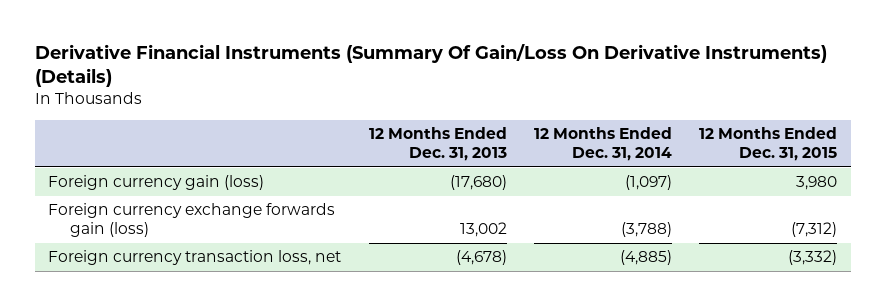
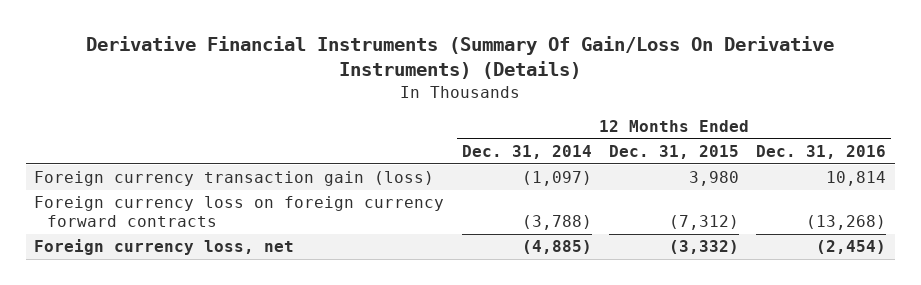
[368,127,507,162] 12 Months Ended Dec. 31, 2013 -> none
none -> [756,145,887,160] Dec. 31, 2016
[48,175,265,191] Foreign currency gain (loss) -> [34,171,435,187] Foreign currency transaction gain (loss)
[48,203,336,238] Foreign currency exchange forwards gain (loss) -> [34,196,445,228] Foreign currency loss on foreign currency forward contracts
[48,250,342,266] Foreign currency transaction loss, net -> [34,239,295,256] Foreign currency loss, net

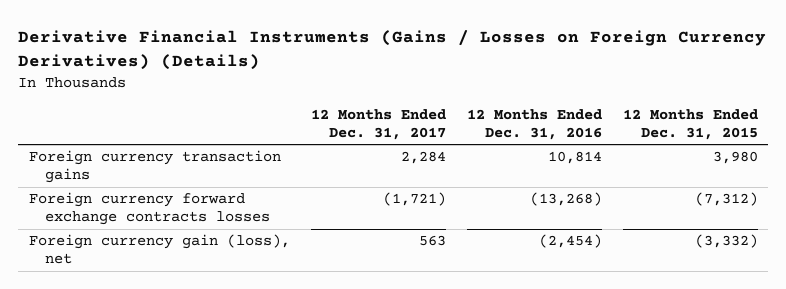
[86,35,835,79] Derivative Financial Instruments (Summary Of Gain/Loss On Derivative Instruments) (Details) -> [18,30,767,71] Derivative Financial Instruments (Gains / Losses on Foreign Currency Derivatives) (Details)
[461,145,592,160] Dec. 31, 2014 -> none
none -> [310,108,446,140] 12 Months Ended Dec. 31, 2017
[34,171,435,187] Foreign currency transaction gain (loss) -> [28,150,281,184] Foreign currency transaction gains
[34,196,445,228] Foreign currency loss on foreign currency forward contracts -> [28,192,271,226] Foreign currency forward exchange contracts losses
[34,239,295,256] Foreign currency loss, net -> [28,234,290,265] Foreign currency gain (loss), net

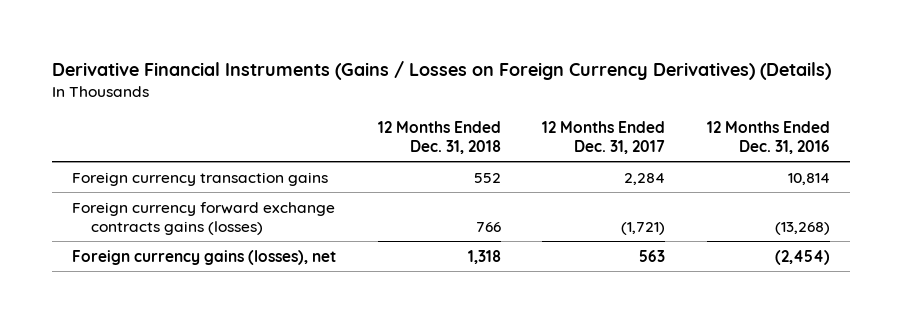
[622,108,758,140] 12 Months Ended Dec. 31, 2015 -> none
none -> [377,120,501,154] 12 Months Ended Dec. 31, 2018
[28,192,271,226] Foreign currency forward exchange contracts losses -> [72,201,336,235] Foreign currency forward exchange contracts gains (losses)
[28,234,290,265] Foreign currency gain (loss), net -> [72,249,337,265] Foreign currency gains (losses), net

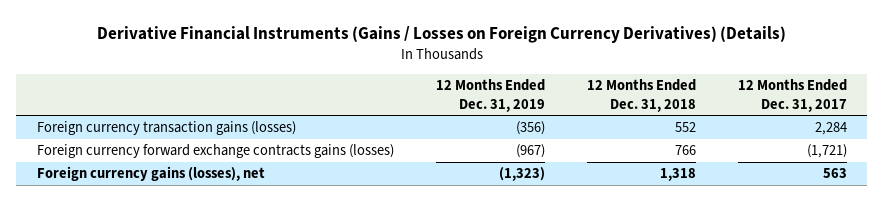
[706,120,830,154] 12 Months Ended Dec. 31, 2016 -> none
none -> [435,78,545,112] 12 Months Ended Dec. 31, 2019
[72,171,329,186] Foreign currency transaction gains -> [37,121,297,136] Foreign currency transaction gains (losses)

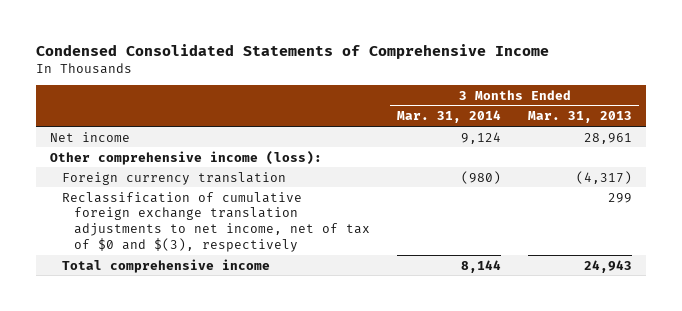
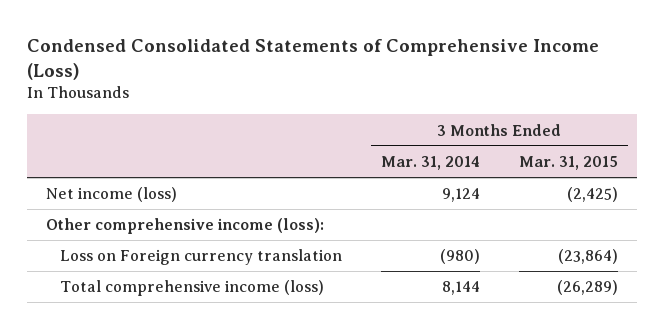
[35,43,549,59] Condensed Consolidated Statements of Comprehensive Income -> [26,38,599,80] Condensed Consolidated Statements of Comprehensive Income (Loss)
[528,111,633,124] Mar. 31, 2013 -> none
none -> [518,156,618,171] Mar. 31, 2015
[49,131,130,142] Net income -> [46,187,178,203] Net income (loss)
[61,191,370,252] Reclassification of cumulative foreign exchange translation adjustments to net income, net of tax of $0 and $(3), respectively -> none
[61,171,286,185] Foreign currency translation -> [60,249,343,266] Loss on Foreign currency translation
[61,258,270,273] Total comprehensive income -> [60,280,325,297] Total comprehensive income (loss)

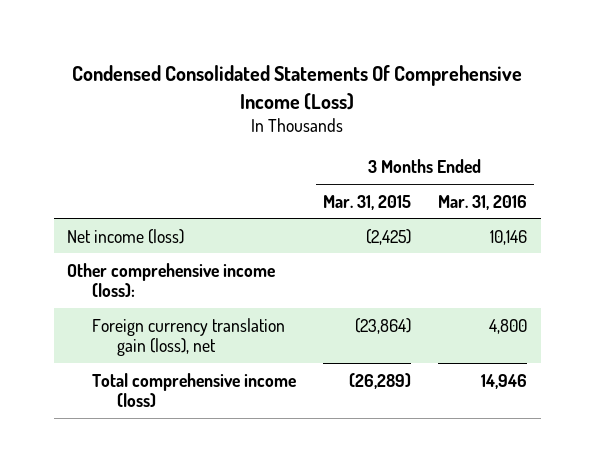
[26,38,599,80] Condensed Consolidated Statements of Comprehensive Income (Loss) -> [72,65,523,110] Condensed Consolidated Statements Of Comprehensive Income (Loss)
[380,156,480,171] Mar. 31, 2014 -> none
none -> [438,194,528,210] Mar. 31, 2016
[60,249,343,266] Loss on Foreign currency translation -> [92,317,286,357] Foreign currency translation gain (loss), net

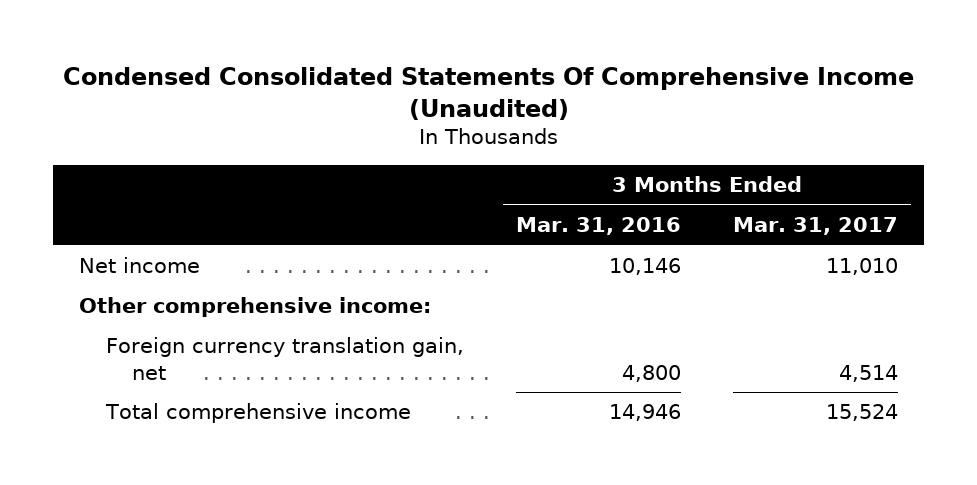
[72,65,523,110] Condensed Consolidated Statements Of Comprehensive Income (Loss) -> [62,67,914,120] Condensed Consolidated Statements Of Comprehensive Income (Unaudited)
[323,194,412,210] Mar. 31, 2015 -> none
none -> [732,217,898,236] Mar. 31, 2017
[67,228,185,244] Net income (loss) -> [79,257,201,274] Net income
[67,262,276,298] Other comprehensive income (loss): -> [79,297,432,318] Other comprehensive income:
[92,317,286,357] Foreign currency translation gain (loss), net -> [105,337,464,380] Foreign currency translation gain, net
[92,372,297,408] Total comprehensive income (loss) -> [104,403,411,424] Total comprehensive income

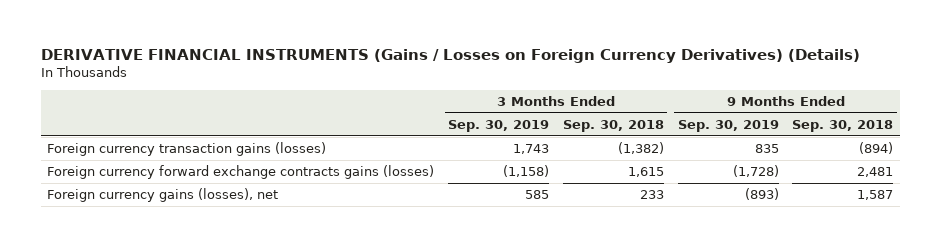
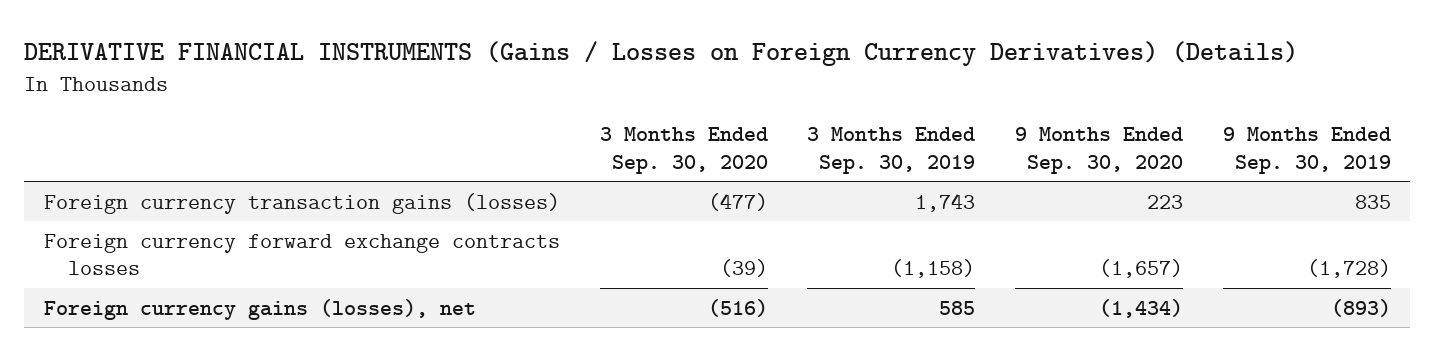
[562,120,664,133] Sep. 30, 2018 -> none
[792,120,894,133] Sep. 30, 2018 -> none
none -> [599,127,768,174] 3 Months Ended Sep. 30, 2020
none -> [1014,127,1183,174] 9 Months Ended Sep. 30, 2020
[47,165,435,180] Foreign currency forward exchange contracts gains (losses) -> [44,233,561,276] Foreign currency forward exchange contracts losses

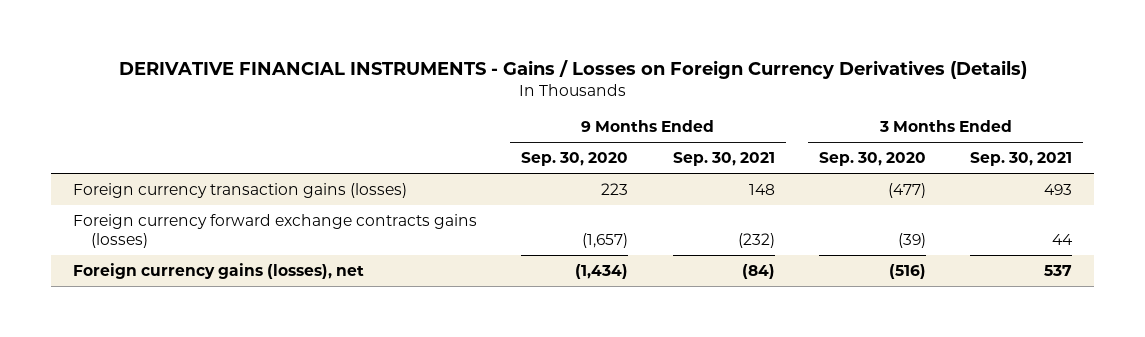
[24,41,1299,67] DERIVATIVE FINANCIAL INSTRUMENTS (Gains / Losses on Foreign Currency Derivatives) (Details) -> [118,59,1027,79] DERIVATIVE FINANCIAL INSTRUMENTS - Gains / Losses on Foreign Currency Derivatives (Details)
[807,127,976,174] 3 Months Ended Sep. 30, 2019 -> none
[1222,127,1391,174] 9 Months Ended Sep. 30, 2019 -> none
none -> [672,152,775,167] Sep. 30, 2021
none -> [970,152,1073,167] Sep. 30, 2021
[44,233,561,276] Foreign currency forward exchange contracts losses -> [72,213,477,249] Foreign currency forward exchange contracts gains (losses)

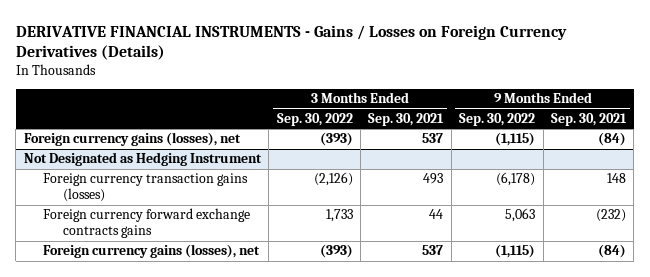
[521,152,629,167] Sep. 30, 2020 -> none
[818,152,926,167] Sep. 30, 2020 -> none
none -> [276,113,353,127] Sep. 30, 2022
none -> [459,113,536,127] Sep. 30, 2022
none -> [23,132,241,147] Foreign currency gains (losses), net
none -> [23,152,262,167] Not Designated as Hedging Instrument
[72,213,477,249] Foreign currency forward exchange contracts gains (losses) -> [43,208,251,239] Foreign currency forward exchange contracts gains

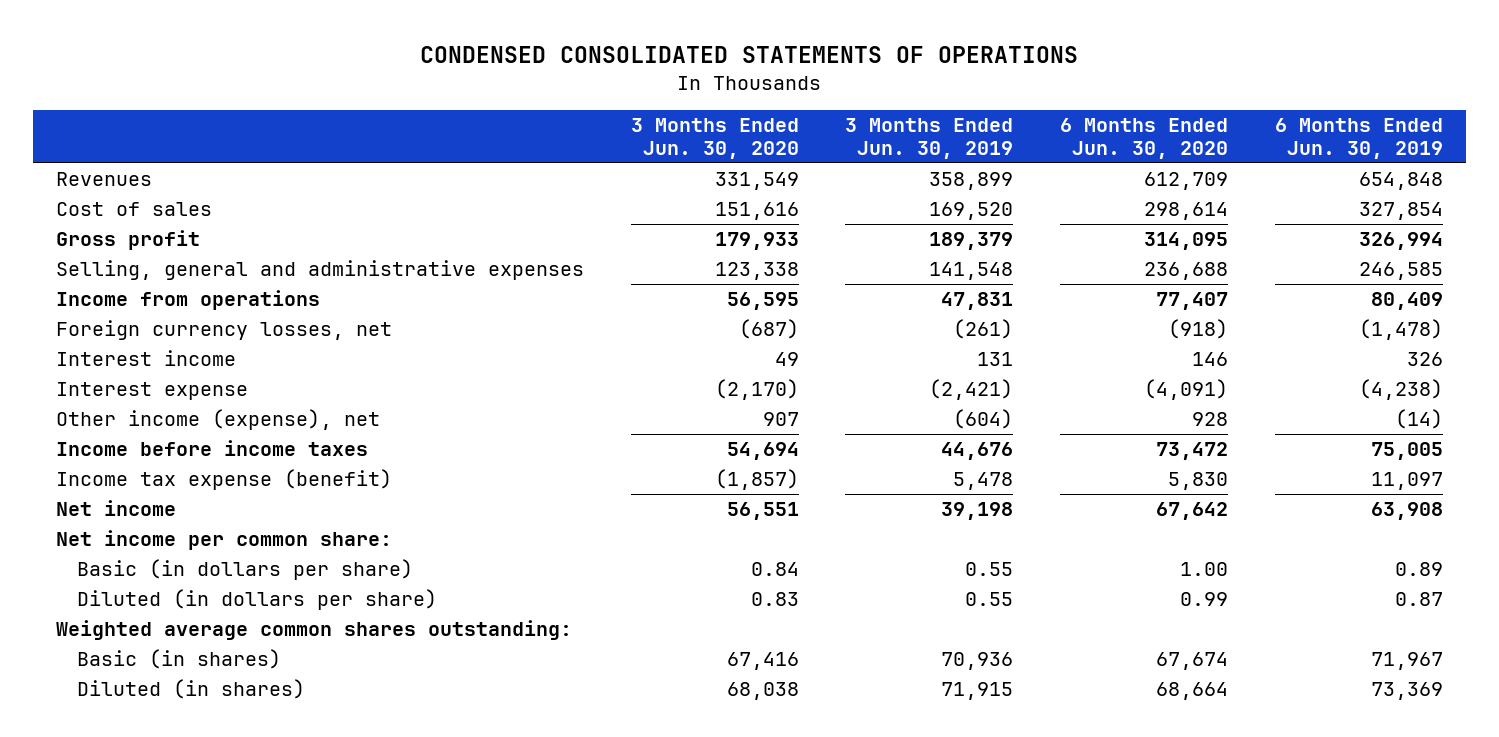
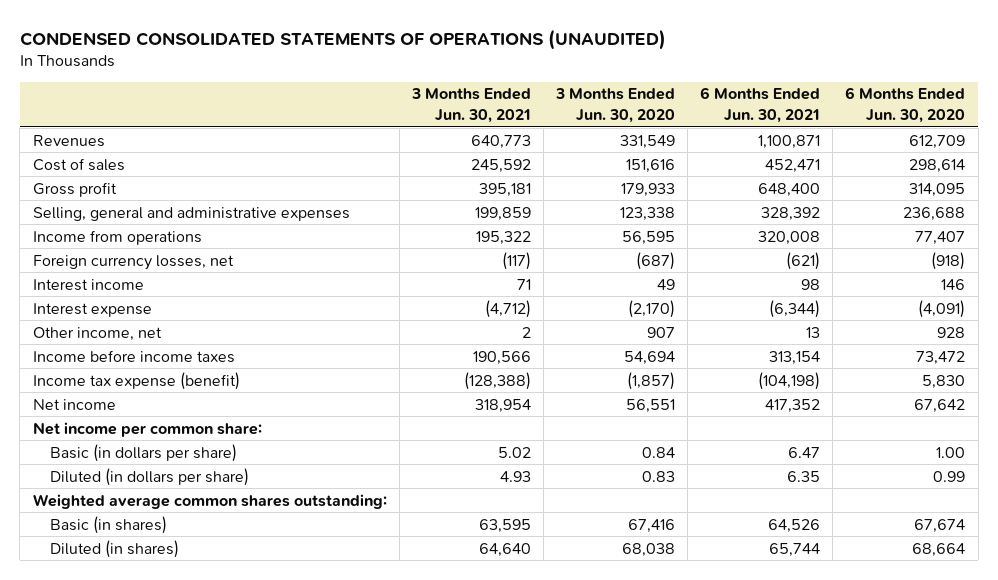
[420,46,1079,64] CONDENSED CONSOLIDATED STATEMENTS OF OPERATIONS -> [19,28,666,50] CONDENSED CONSOLIDATED STATEMENTS OF OPERATIONS (UNAUDITED)
[845,118,1014,160] 3 Months Ended Jun. 30, 2019 -> none
[1274,118,1443,160] 6 Months Ended Jun. 30, 2019 -> none
none -> [410,88,531,123] 3 Months Ended Jun. 30, 2021
none -> [700,87,821,123] 6 Months Ended Jun. 30, 2021
[56,409,381,431] Other income (expense), net -> [32,326,162,341] Other income, net

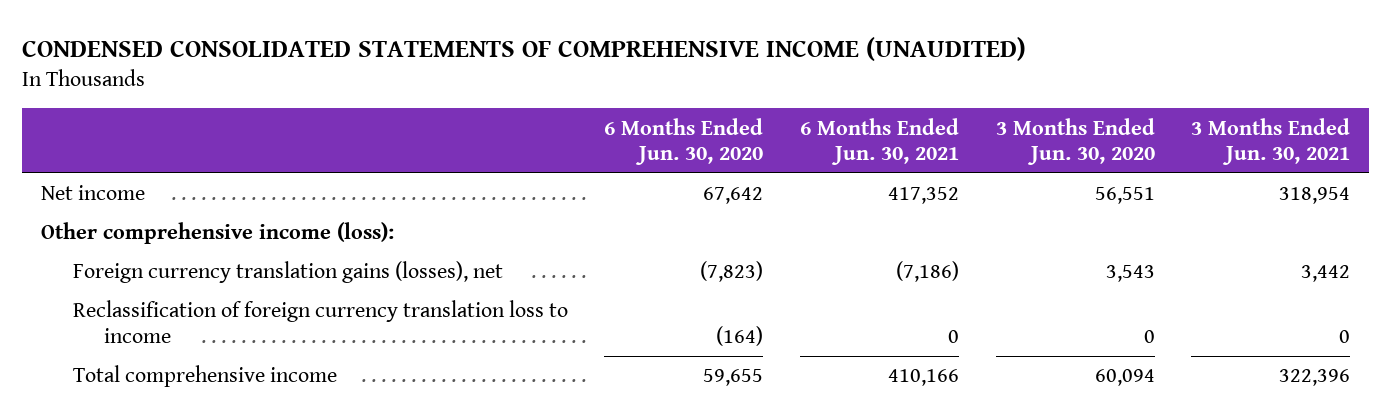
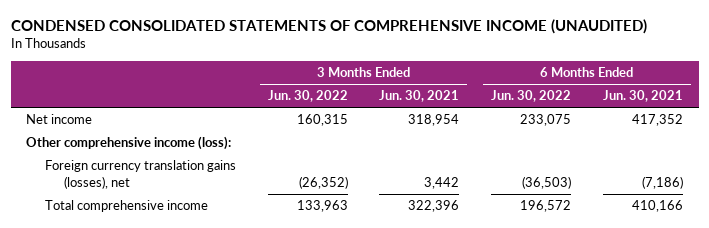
[604,117,764,165] 6 Months Ended Jun. 30, 2020 -> none
[995,117,1155,165] 3 Months Ended Jun. 30, 2020 -> none
none -> [267,90,348,103] Jun. 30, 2022
none -> [491,90,572,103] Jun. 30, 2022
[72,300,568,343] Reclassification of foreign currency translation loss to income -> none

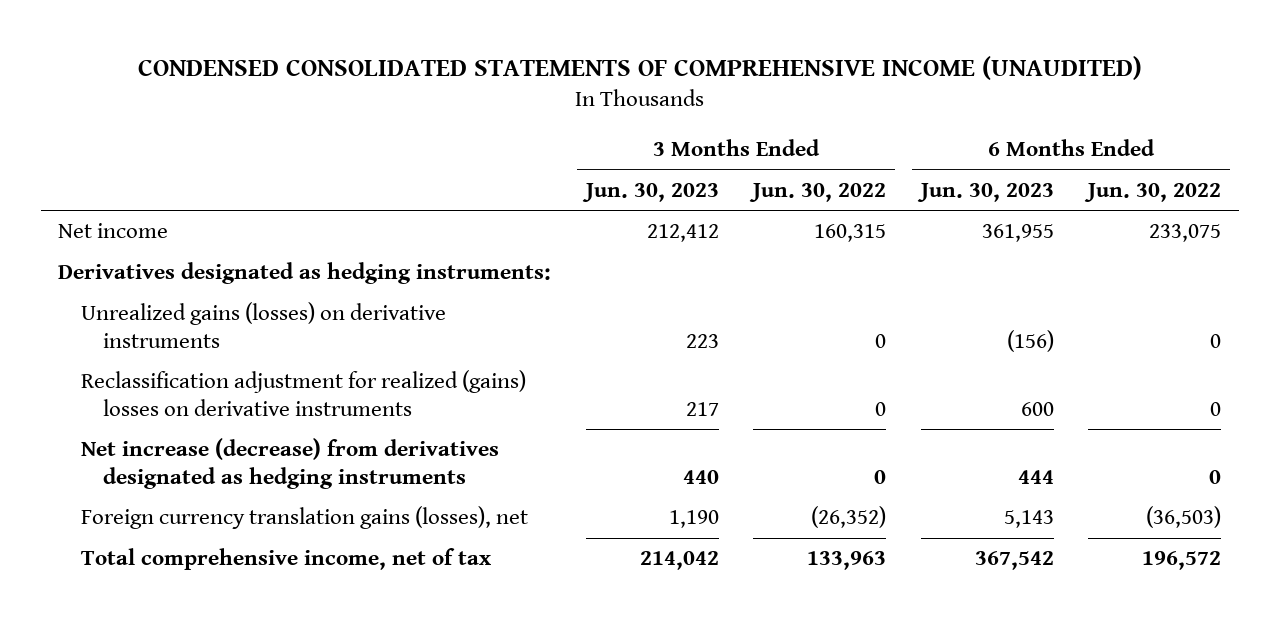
[379,90,460,103] Jun. 30, 2021 -> none
[602,90,683,103] Jun. 30, 2021 -> none
none -> [581,182,719,202] Jun. 30, 2023
none -> [916,182,1054,202] Jun. 30, 2023
[26,136,232,151] Other comprehensive income (loss): -> none
none -> [58,262,552,285] Derivatives designated as hedging instruments:
none -> [80,302,446,348] Unrealized gains (losses) on derivative instruments
none -> [80,370,526,416] Reclassification adjustment for realized (gains) losses on derivative instruments
none -> [80,438,499,489] Net increase (decrease) from derivatives designated as hedging instruments
[45,200,209,213] Total comprehensive income -> [80,548,491,571] Total comprehensive income, net of tax

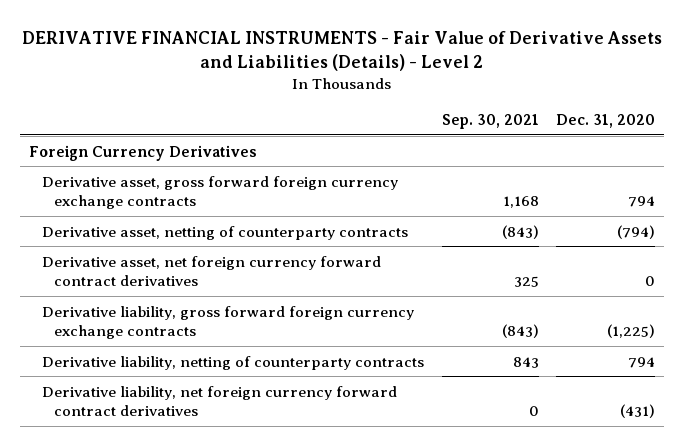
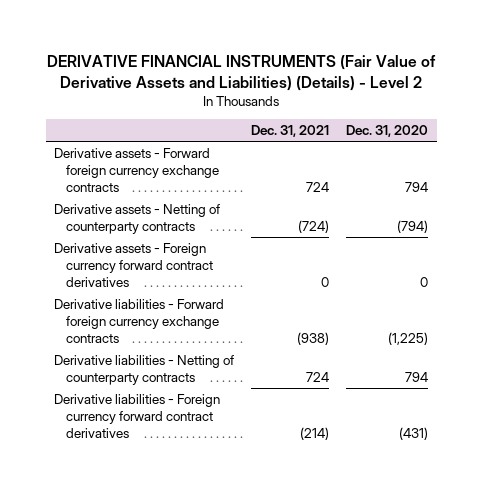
[22,31,663,72] DERIVATIVE FINANCIAL INSTRUMENTS - Fair Value of Derivative Assets and Liabilities (Details) - Level 2 -> [47,54,437,91] DERIVATIVE FINANCIAL INSTRUMENTS (Fair Value of Derivative Assets and Liabilities) (Details) - Level 2
[441,113,539,129] Sep. 30, 2021 -> none
none -> [251,125,330,138] Dec. 31, 2021
[29,144,258,161] Foreign Currency Derivatives -> none
[41,175,398,210] Derivative asset, gross forward foreign currency exchange contracts -> [54,147,219,193] Derivative assets - Forward foreign currency exchange contracts
[41,225,408,240] Derivative asset, netting of counterparty contracts -> [54,203,221,234] Derivative assets - Netting of counterparty contracts
[41,255,381,287] Derivative asset, net foreign currency forward contract derivatives -> [54,242,213,288] Derivative assets - Foreign currency forward contract derivatives
[41,305,414,340] Derivative liability, gross forward foreign currency exchange contracts -> [54,298,225,344] Derivative liabilities - Forward foreign currency exchange contracts
[41,355,424,370] Derivative liability, netting of counterparty contracts -> [54,354,235,385] Derivative liabilities - Netting of counterparty contracts
[41,385,397,417] Derivative liability, net foreign currency forward contract derivatives -> [54,393,221,439] Derivative liabilities - Foreign currency forward contract derivatives

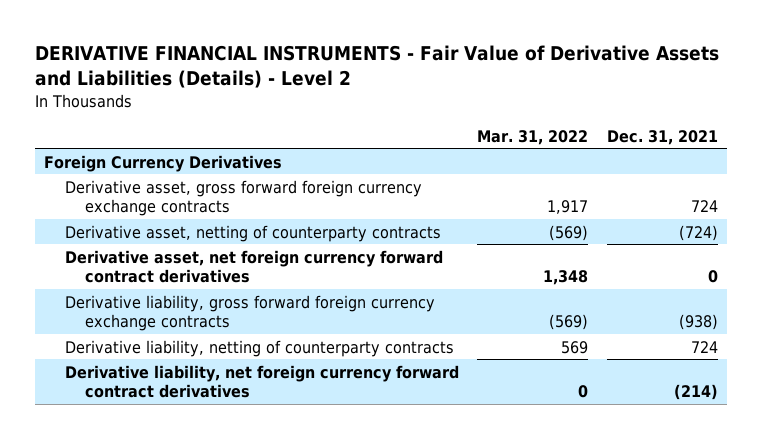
[47,54,437,91] DERIVATIVE FINANCIAL INSTRUMENTS (Fair Value of Derivative Assets and Liabilities) (Details) - Level 2 -> [34,44,719,89] DERIVATIVE FINANCIAL INSTRUMENTS - Fair Value of Derivative Assets and Liabilities (Details) - Level 2
[346,125,429,138] Dec. 31, 2020 -> none
none -> [477,129,589,145] Mar. 31, 2022
none -> [44,154,283,172] Foreign Currency Derivatives
[54,147,219,193] Derivative assets - Forward foreign currency exchange contracts -> [64,179,422,217] Derivative asset, gross forward foreign currency exchange contracts
[54,203,221,234] Derivative assets - Netting of counterparty contracts -> [64,224,441,242] Derivative asset, netting of counterparty contracts
[54,242,213,288] Derivative assets - Foreign currency forward contract derivatives -> [64,249,443,284] Derivative asset, net foreign currency forward contract derivatives
[54,298,225,344] Derivative liabilities - Forward foreign currency exchange contracts -> [64,294,435,332] Derivative liability, gross forward foreign currency exchange contracts
[54,354,235,385] Derivative liabilities - Netting of counterparty contracts -> [64,339,454,357] Derivative liability, netting of counterparty contracts
[54,393,221,439] Derivative liabilities - Foreign currency forward contract derivatives -> [64,364,459,399] Derivative liability, net foreign currency forward contract derivatives

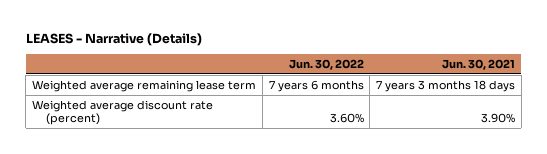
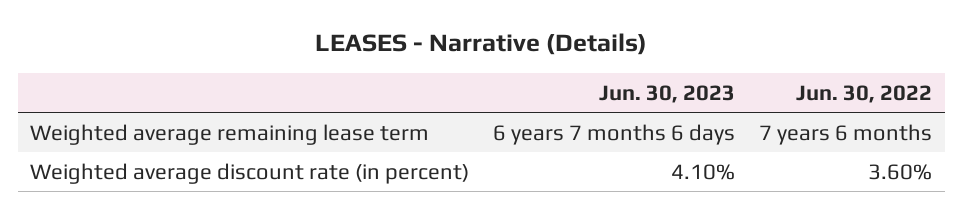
[442,58,516,70] Jun. 30, 2021 -> none
none -> [599,84,736,103] Jun. 30, 2023
[31,100,213,126] Weighted average discount rate (percent) -> [29,162,469,184] Weighted average discount rate (in percent)

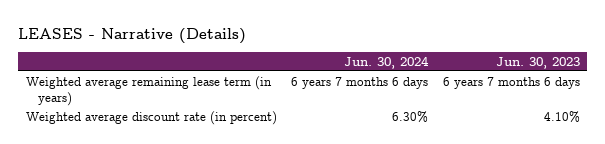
[796,84,933,103] Jun. 30, 2022 -> none
none -> [344,56,430,70] Jun. 30, 2024
[29,123,429,145] Weighted average remaining lease term -> [25,76,272,106] Weighted average remaining lease term (in years)

